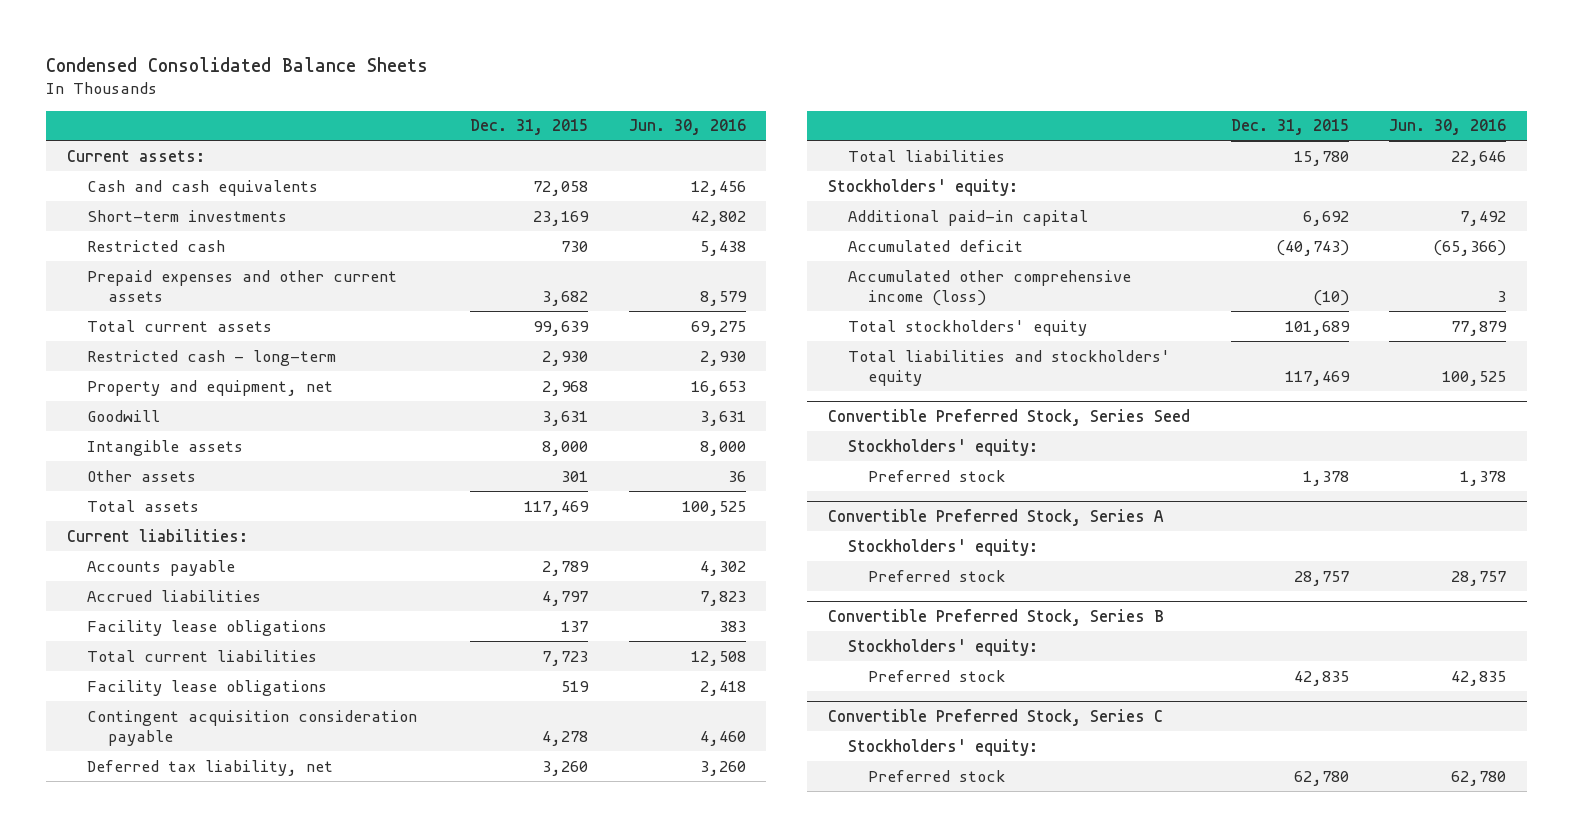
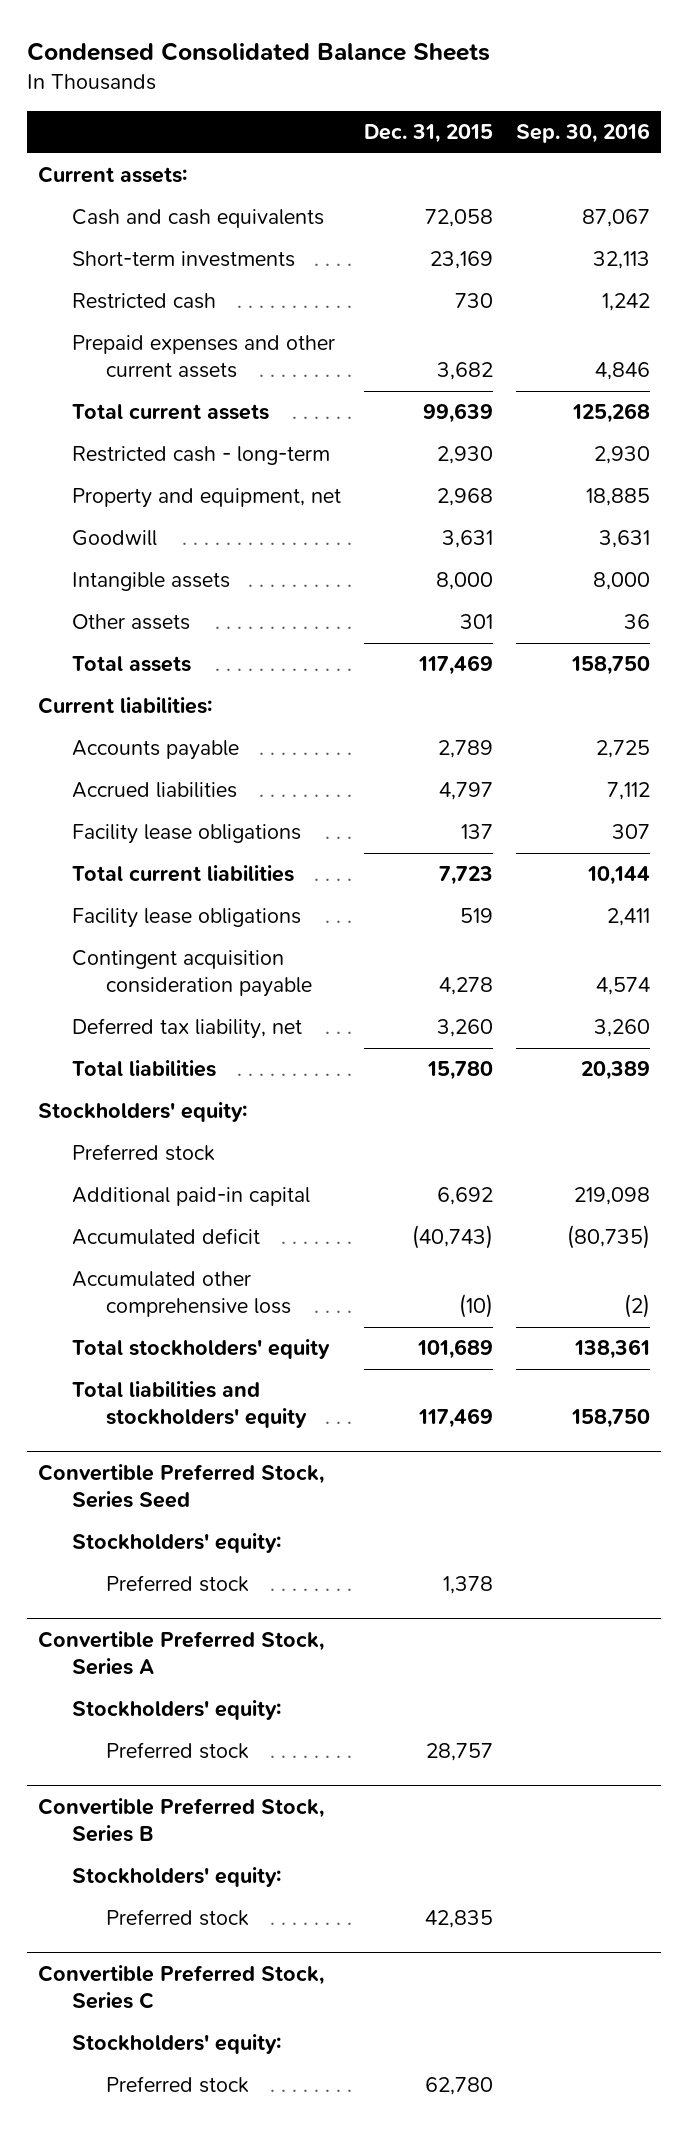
[628,119,746,136] Jun. 30, 2016 -> none
none -> [515,123,650,144] Sep. 30, 2016
none -> [72,1144,216,1162] Preferred stock
[848,269,1132,307] Accumulated other comprehensive income (loss) -> [72,1271,291,1318] Accumulated other comprehensive loss

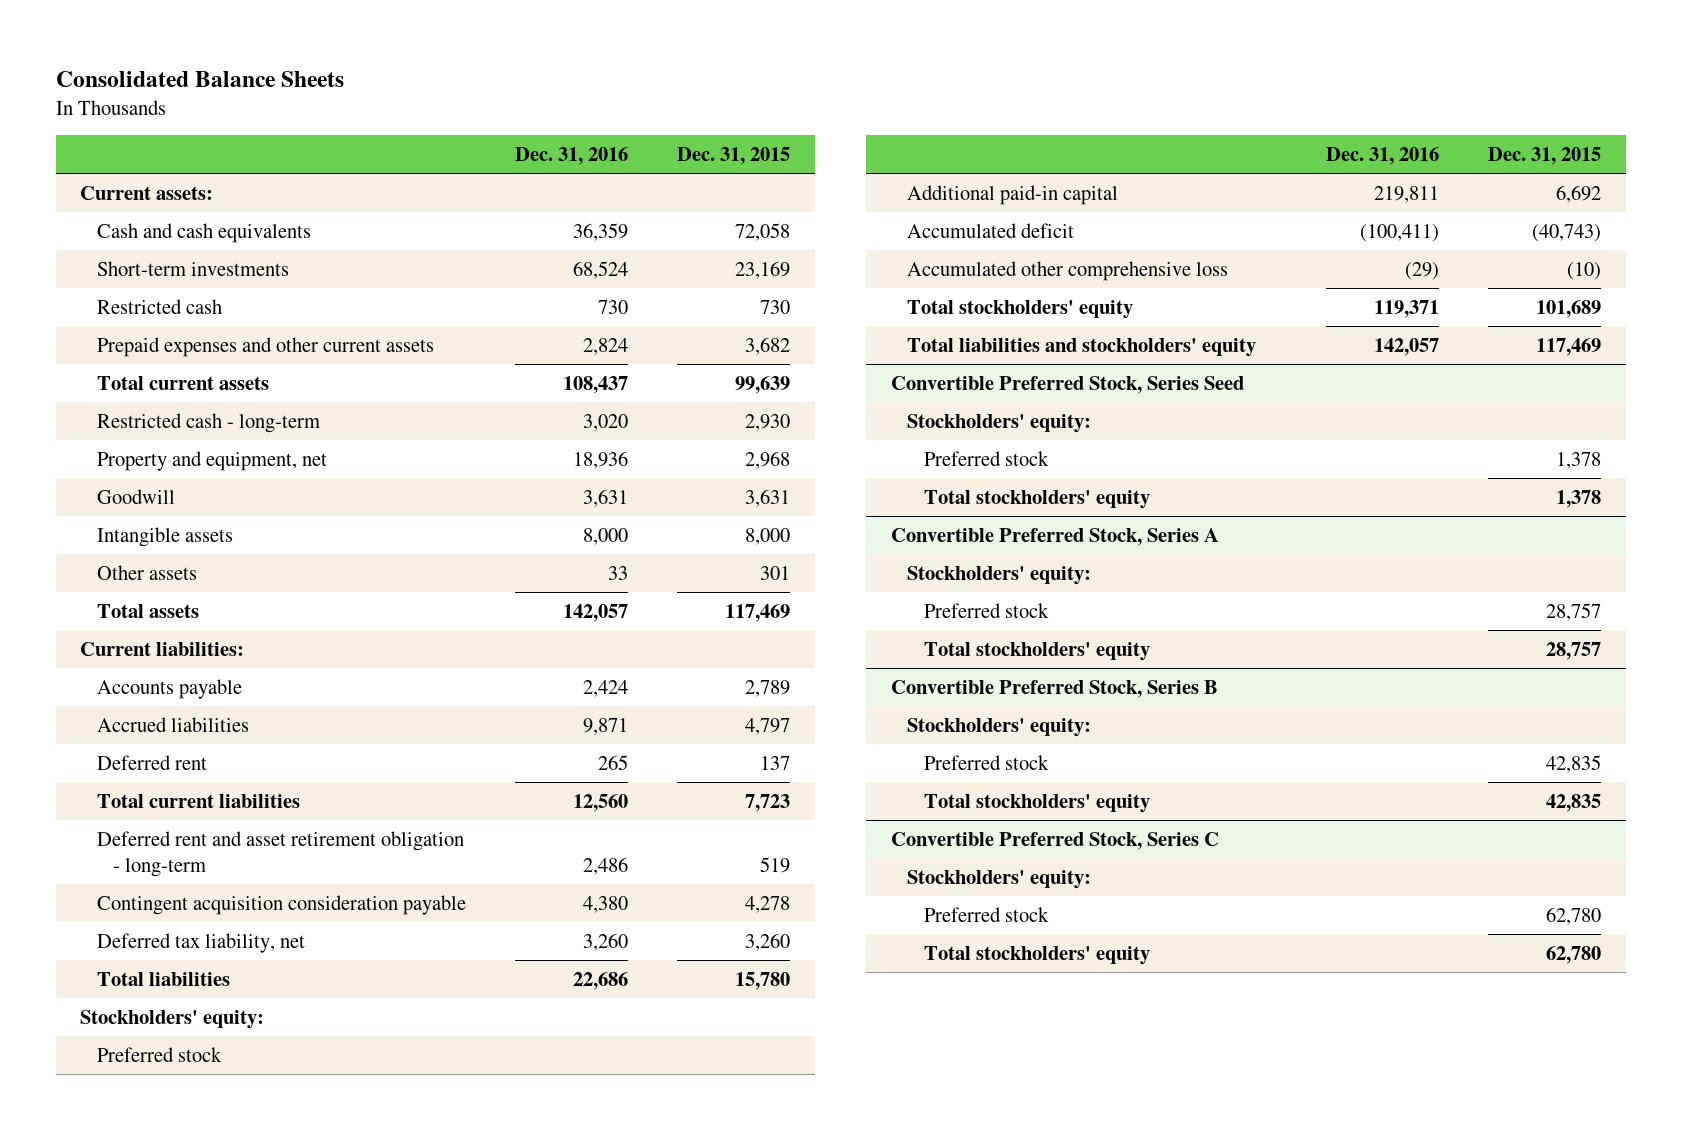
[26,42,490,62] Condensed Consolidated Balance Sheets -> [55,71,344,88] Consolidated Balance Sheets
[515,123,650,144] Sep. 30, 2016 -> none
none -> [514,147,628,166] Dec. 31, 2016
[72,824,302,845] Facility lease obligations -> [96,754,207,770] Deferred rent
[72,908,302,929] Facility lease obligations -> [96,830,464,877] Deferred rent and asset retirement obligation - long-term
none -> [923,489,1150,509] Total stockholders' equity
none -> [923,641,1150,661] Total stockholders' equity
none -> [923,793,1150,813] Total stockholders' equity
none -> [923,945,1150,965] Total stockholders' equity

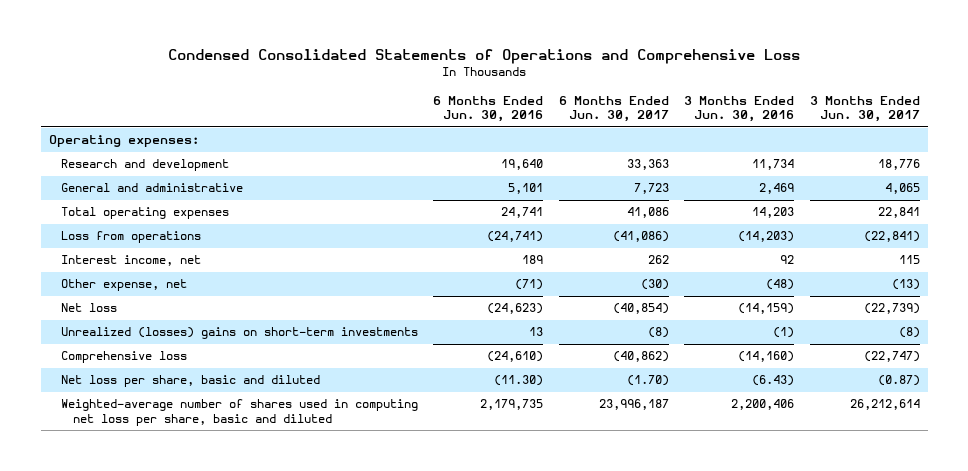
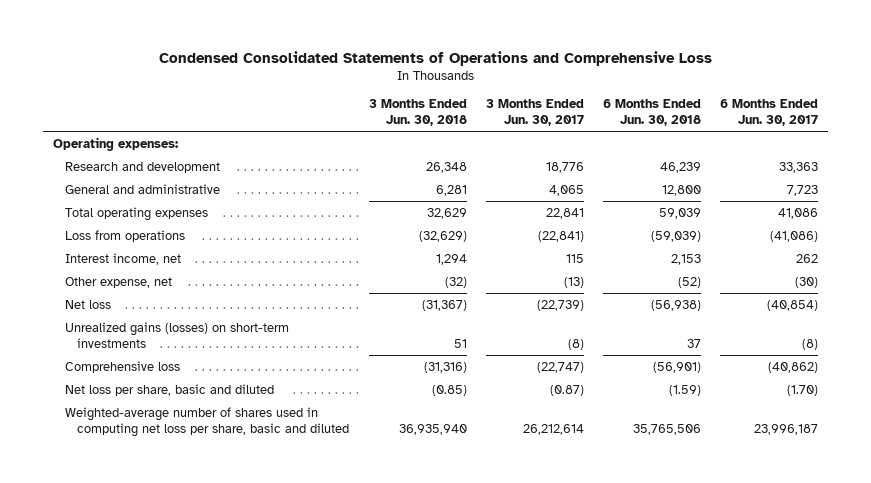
[433,95,544,123] 6 Months Ended Jun. 30, 2016 -> none
[684,95,795,123] 3 Months Ended Jun. 30, 2016 -> none
none -> [368,98,467,126] 3 Months Ended Jun. 30, 2018
none -> [603,98,702,126] 6 Months Ended Jun. 30, 2018
[60,327,418,340] Unrealized (losses) gains on short-term investments -> [65,321,290,348] Unrealized gains (losses) on short-term investments

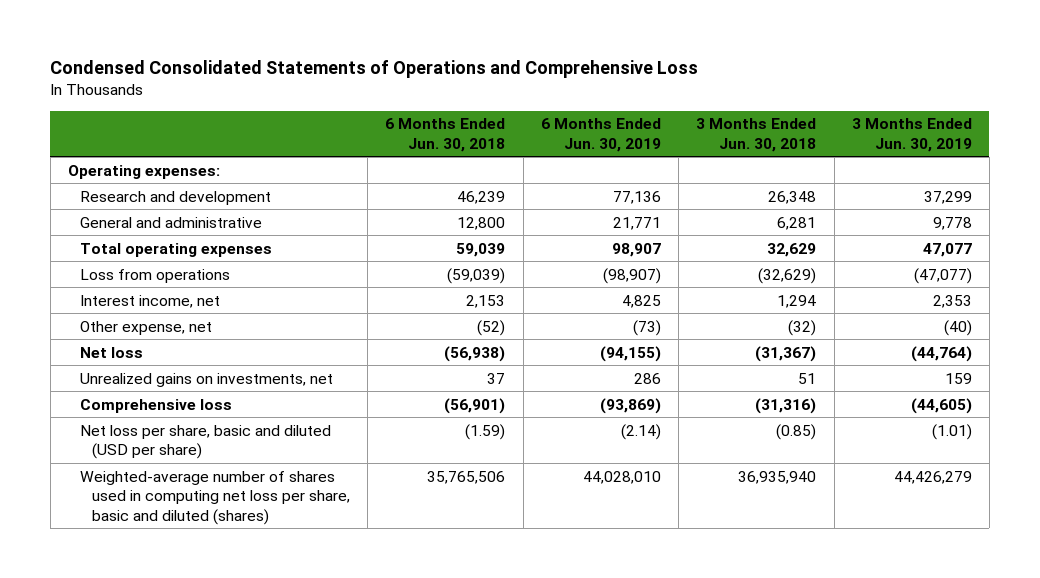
[485,98,584,126] 3 Months Ended Jun. 30, 2017 -> none
[720,98,819,126] 6 Months Ended Jun. 30, 2017 -> none
none -> [540,118,661,152] 6 Months Ended Jun. 30, 2019
none -> [851,118,972,152] 3 Months Ended Jun. 30, 2019
[65,321,290,348] Unrealized gains (losses) on short-term investments -> [80,372,334,387] Unrealized gains on investments, net
[65,383,275,396] Net loss per share, basic and diluted -> [80,424,332,460] Net loss per share, basic and diluted (USD per share)
[65,406,350,437] Weighted-average number of shares used in computing net loss per share, basic and diluted -> [80,470,351,525] Weighted-average number of shares used in computing net loss per share, basic and diluted (shares)

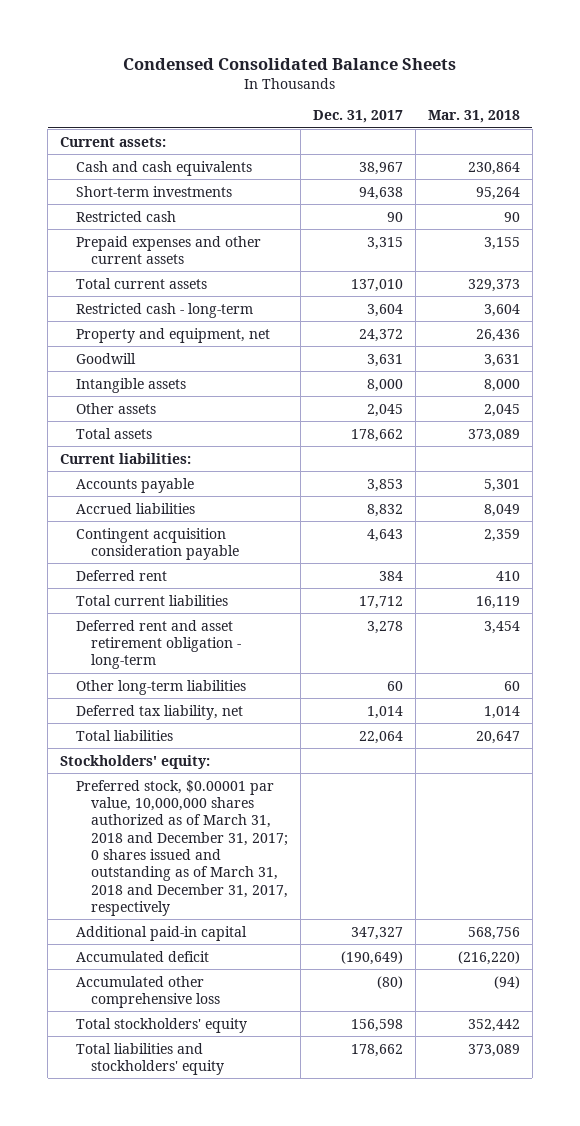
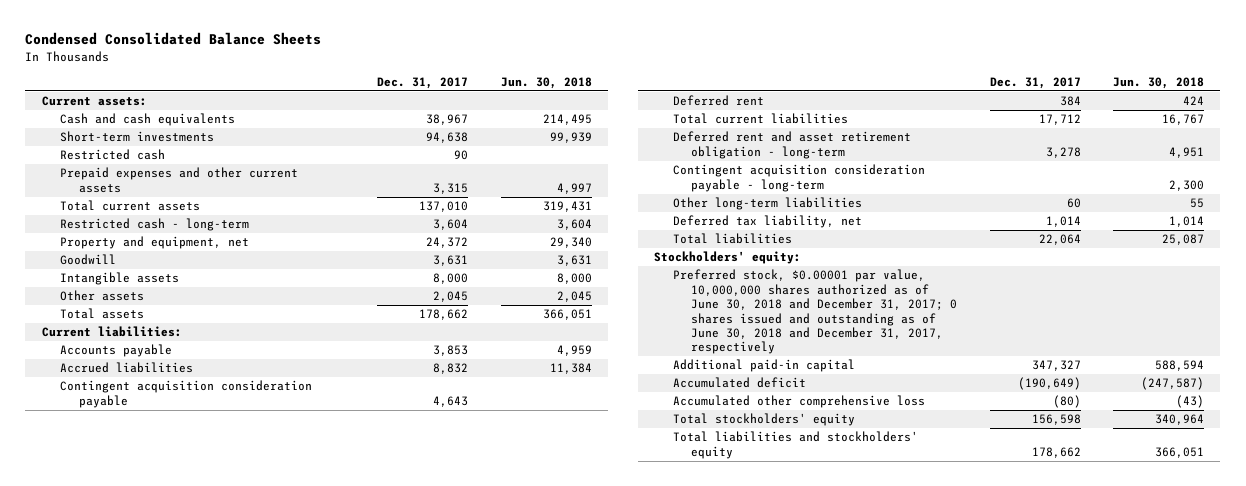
[428,110,521,124] Mar. 31, 2018 -> none
none -> [500,77,592,90] Jun. 30, 2018
none -> [672,164,925,192] Contingent acquisition consideration payable - long-term
[75,779,289,916] Preferred stock, $0.00001 par value, 10,000,000 shares authorized as of March 31, 2018 and December 31, 2017; 0 shares issued and outstanding as of March 31, 2018 and December 31, 2017, respectively -> [672,269,958,355] Preferred stock, $0.00001 par value, 10,000,000 shares authorized as of June 30, 2018 and December 31, 2017; 0 shares issued and outstanding as of June 30, 2018 and December 31, 2017, respectively

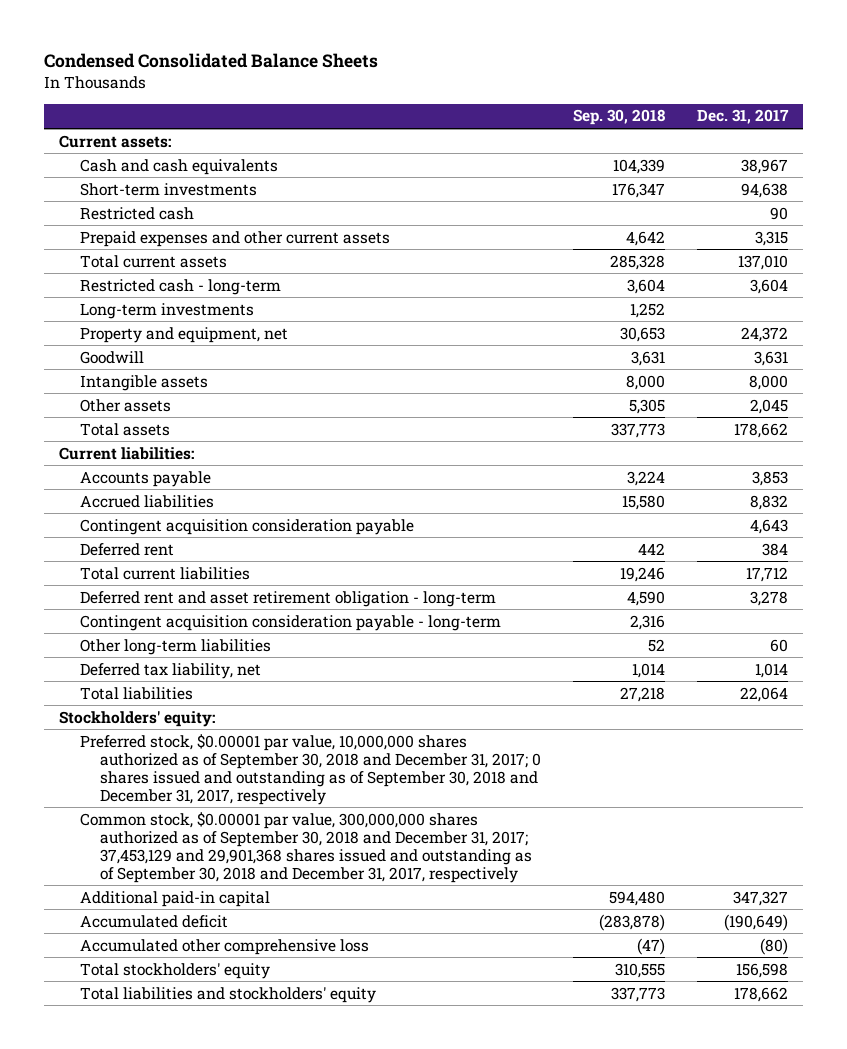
[500,77,592,90] Jun. 30, 2018 -> none
none -> [572,109,665,126] Sep. 30, 2018
none -> [79,302,254,319] Long-term investments
[672,269,958,355] Preferred stock, $0.00001 par value, 10,000,000 shares authorized as of June 30, 2018 and December 31, 2017; 0 shares issued and outstanding as of June 30, 2018 and December 31, 2017, respectively -> [79,733,542,805] Preferred stock, $0.00001 par value, 10,000,000 shares authorized as of September 30, 2018 and December 31, 2017; 0 shares issued and outstanding as of September 30, 2018 and December 31, 2017, respectively
none -> [79,811,533,883] Common stock, $0.00001 par value, 300,000,000 shares authorized as of September 30, 2018 and December 31, 2017; 37,453,129 and 29,901,368 shares issued and outstanding as of September 30, 2018 and December 31, 2017, respectively

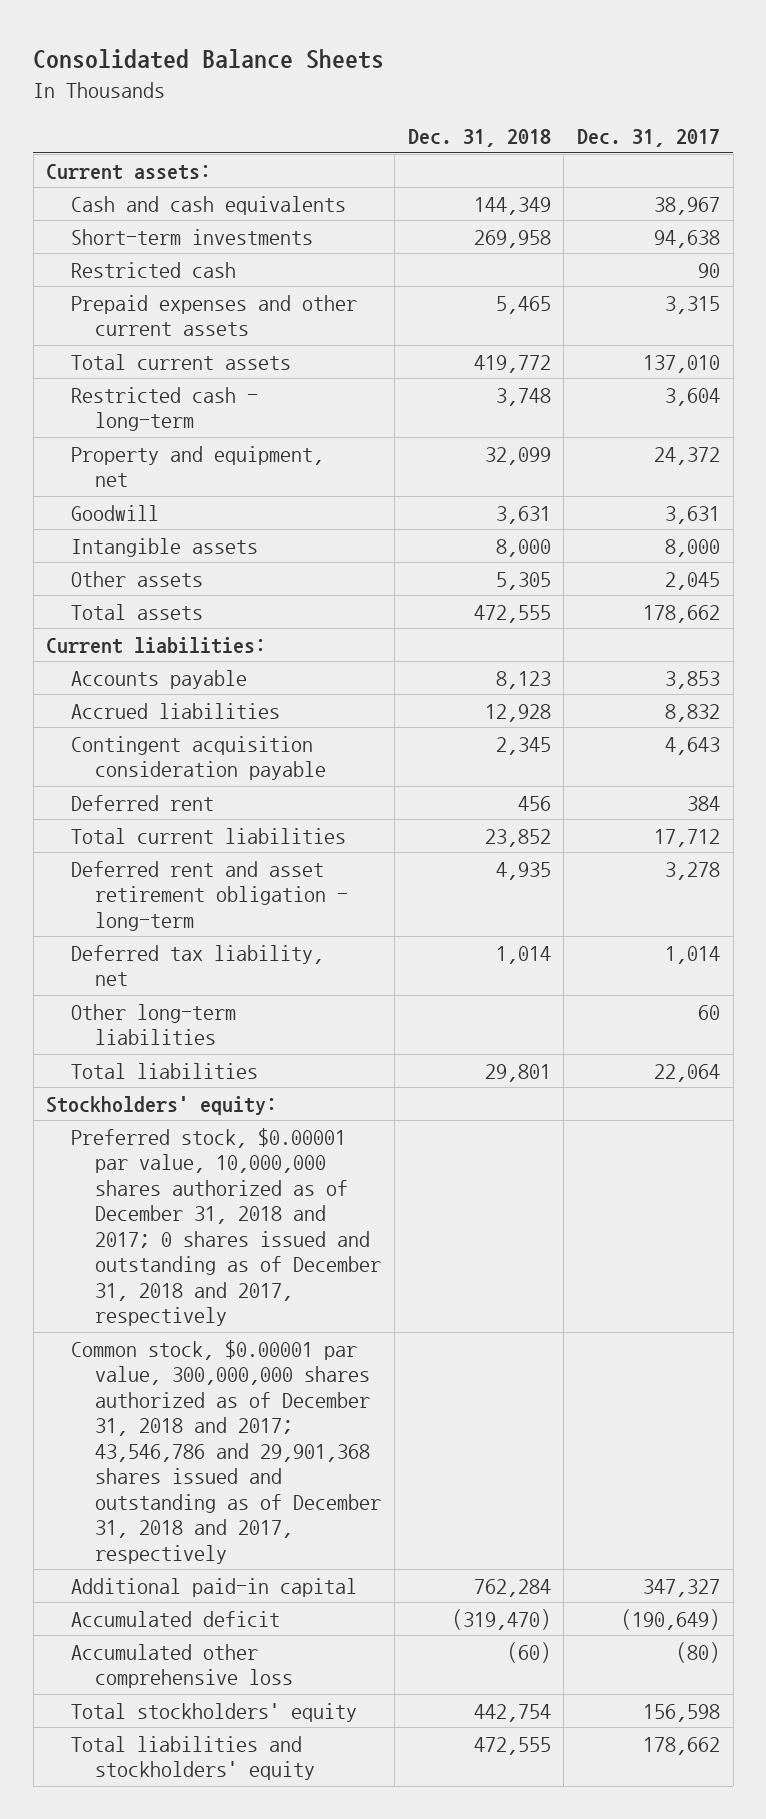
[43,53,378,69] Condensed Consolidated Balance Sheets -> [33,49,385,70] Consolidated Balance Sheets
[572,109,665,126] Sep. 30, 2018 -> none
none -> [407,129,551,148] Dec. 31, 2018
[79,302,254,319] Long-term investments -> none
[79,614,501,631] Contingent acquisition consideration payable - long-term -> none
[79,638,271,655] Other long-term liabilities -> [70,1003,236,1046] Other long-term liabilities
[79,733,542,805] Preferred stock, $0.00001 par value, 10,000,000 shares authorized as of September 30, 2018 and December 31, 2017; 0 shares issued and outstanding as of September 30, 2018 and December 31, 2017, respectively -> [70,1127,382,1327] Preferred stock, $0.00001 par value, 10,000,000 shares authorized as of December 31, 2018 and 2017; 0 shares issued and outstanding as of December 31, 2018 and 2017, respectively
[79,811,533,883] Common stock, $0.00001 par value, 300,000,000 shares authorized as of September 30, 2018 and December 31, 2017; 37,453,129 and 29,901,368 shares issued and outstanding as of September 30, 2018 and December 31, 2017, respectively -> [70,1339,382,1565] Common stock, $0.00001 par value, 300,000,000 shares authorized as of December 31, 2018 and 2017; 43,546,786 and 29,901,368 shares issued and outstanding as of December 31, 2018 and 2017, respectively

